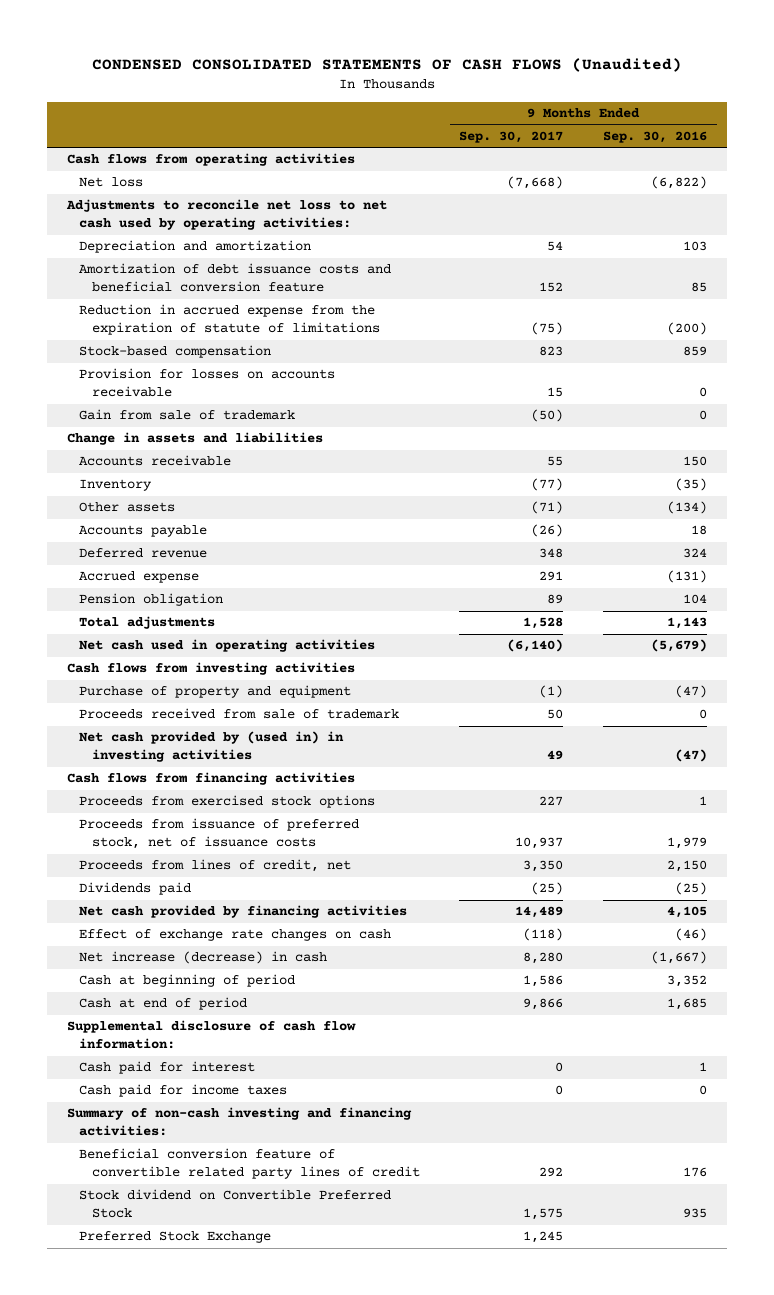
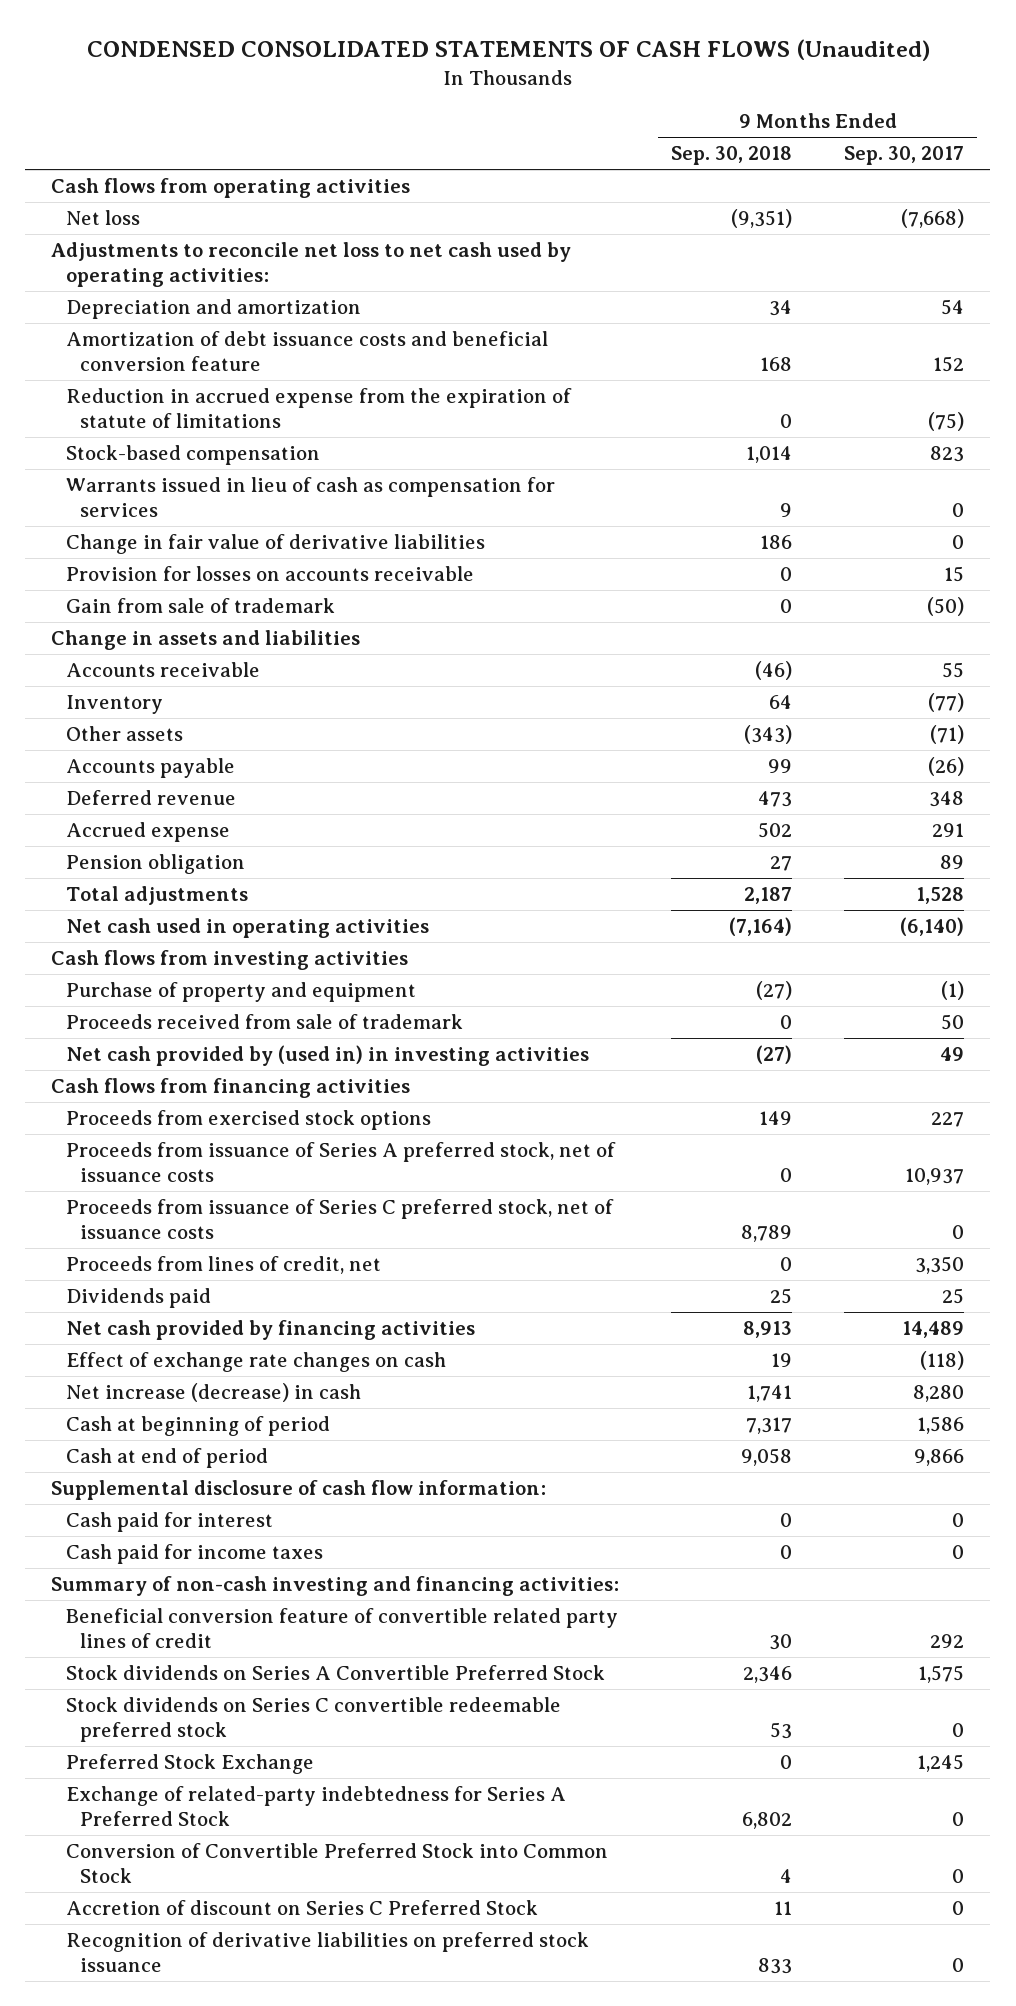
[602,130,707,143] Sep. 30, 2016 -> none
none -> [671,146,793,166] Sep. 30, 2018
none -> [65,477,555,517] Warrants issued in lieu of cash as compensation for services
none -> [65,534,485,555] Change in fair value of derivative liabilities
[79,818,360,850] Proceeds from issuance of preferred stock, net of issuance costs -> [65,1142,616,1182] Proceeds from issuance of Series A preferred stock, net of issuance costs
none -> [65,1199,614,1239] Proceeds from issuance of Series C preferred stock, net of issuance costs
[531,882,564,896] (25) -> [942,1288,965,1305] 25
[79,1189,392,1219] Stock dividend on Convertible Preferred Stock -> [65,1665,605,1681] Stock dividends on Series A Convertible Preferred Stock
none -> [65,1697,561,1742] Stock dividends on Series C convertible redeemable preferred stock
none -> [65,1786,566,1826] Exchange of related-party indebtedness for Series A Preferred Stock
none -> [65,1843,608,1883] Conversion of Convertible Preferred Stock into Common Stock
none -> [65,1900,538,1916] Accretion of discount on Series C Preferred Stock
none -> [65,1932,589,1972] Recognition of derivative liabilities on preferred stock issuance

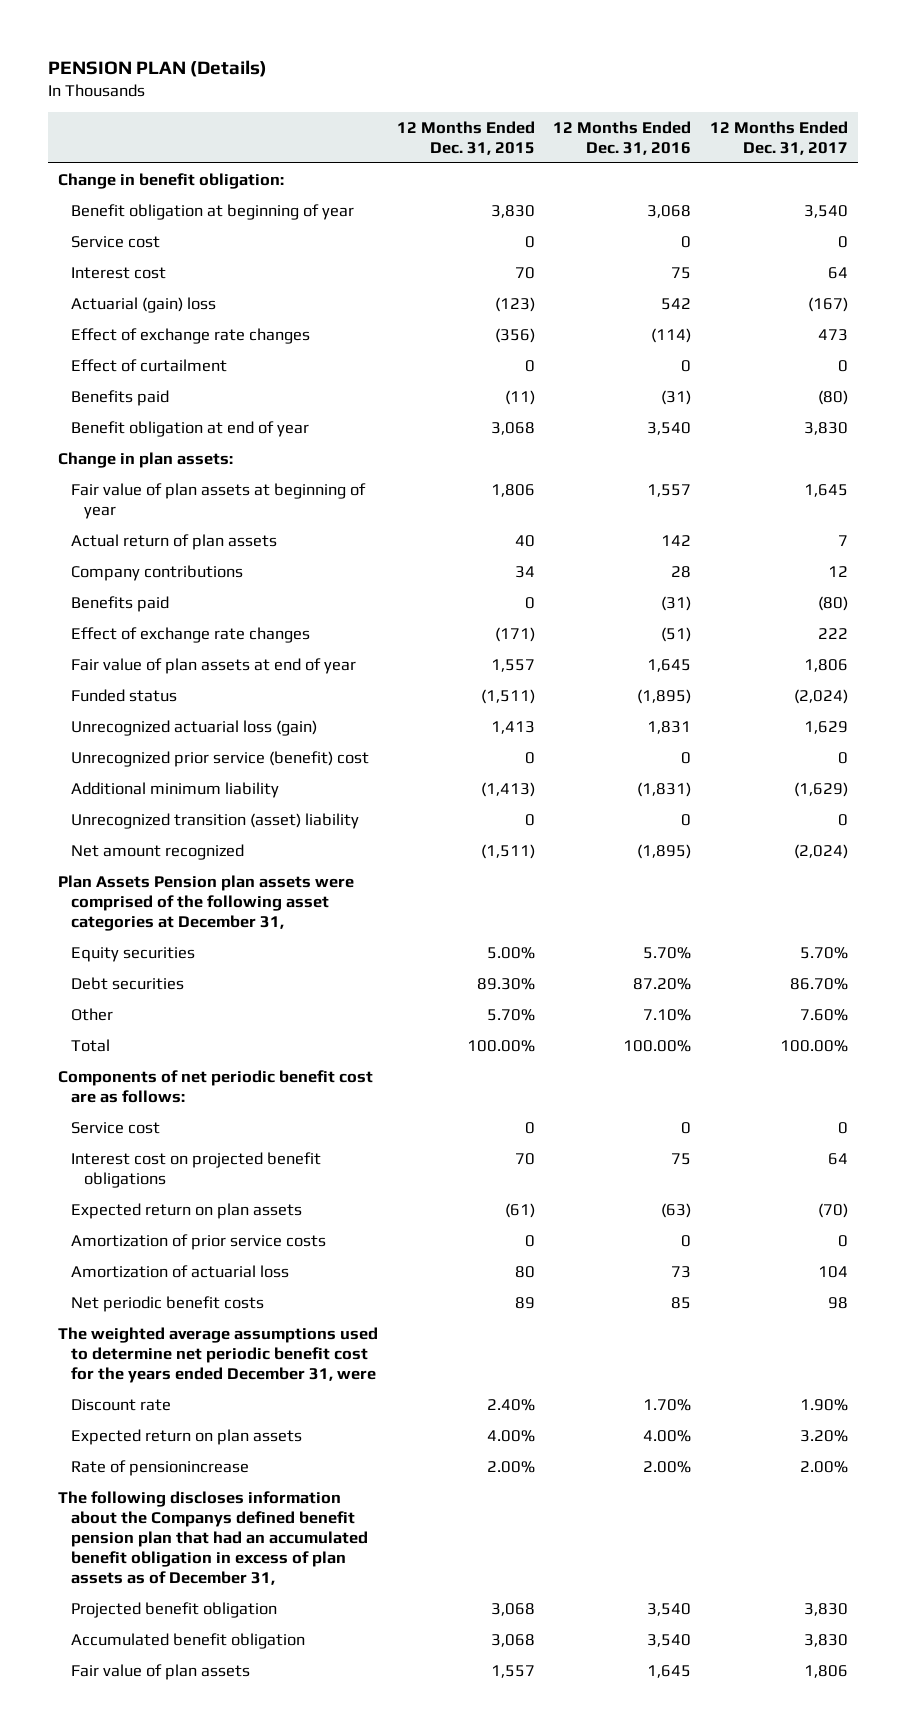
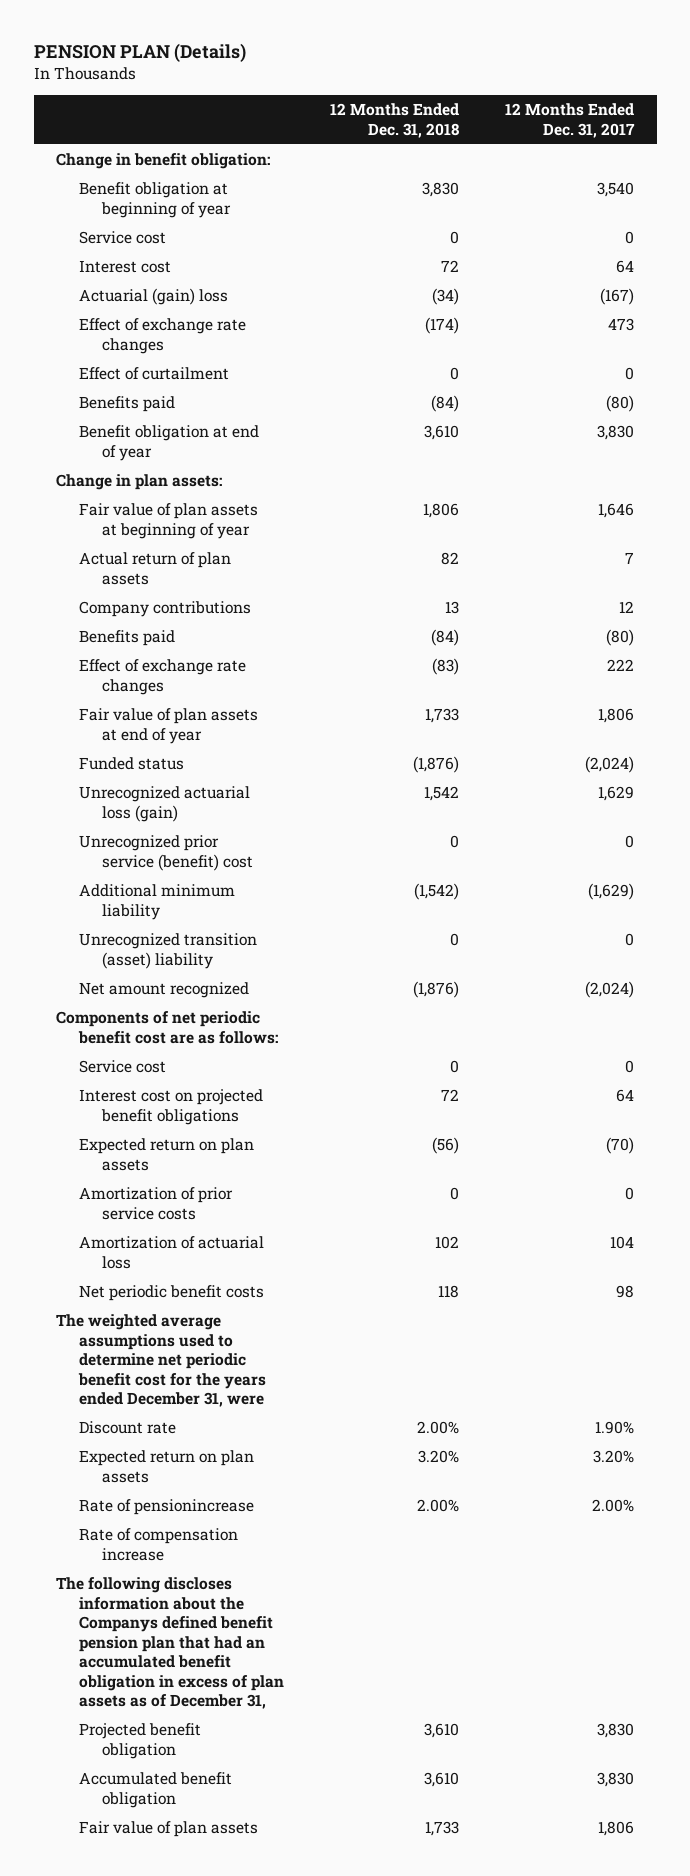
[396,120,535,155] 12 Months Ended Dec. 31, 2015 -> none
[553,120,692,155] 12 Months Ended Dec. 31, 2016 -> none
none -> [329,103,459,138] 12 Months Ended Dec. 31, 2018
[804,483,849,497] 1,645 -> [597,503,634,519] 1,646
[57,874,354,931] Plan Assets Pension plan assets were comprised of the following asset categories at December 31, -> none
[71,946,196,962] Equity securities -> none
[71,976,185,990] Debt securities -> none
[71,1007,114,1021] Other -> none
[71,1038,111,1052] Total -> none
none -> [79,1528,239,1561] Rate of compensation increase

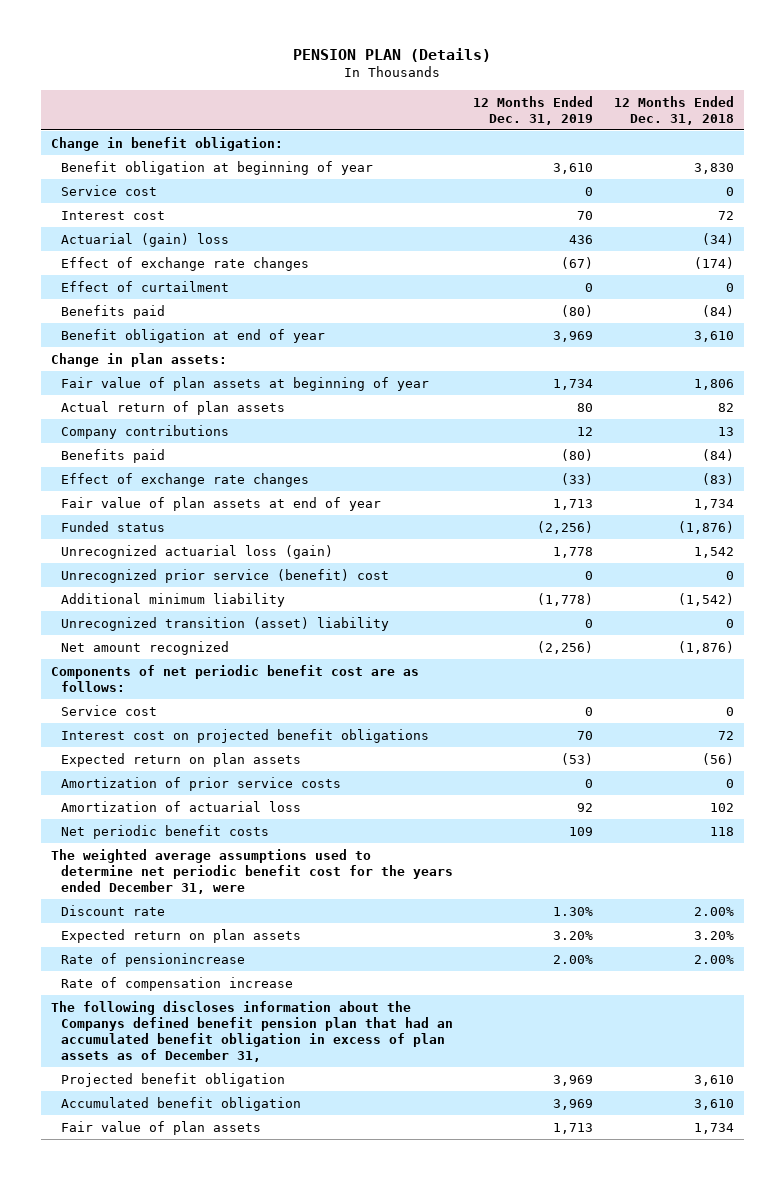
[504,103,635,138] 12 Months Ended Dec. 31, 2017 -> none
none -> [473,95,594,125] 12 Months Ended Dec. 31, 2019
[424,708,459,724] 1,733 -> [693,498,734,510] 1,734
[424,1821,459,1837] 1,733 -> [693,1122,734,1134] 1,734

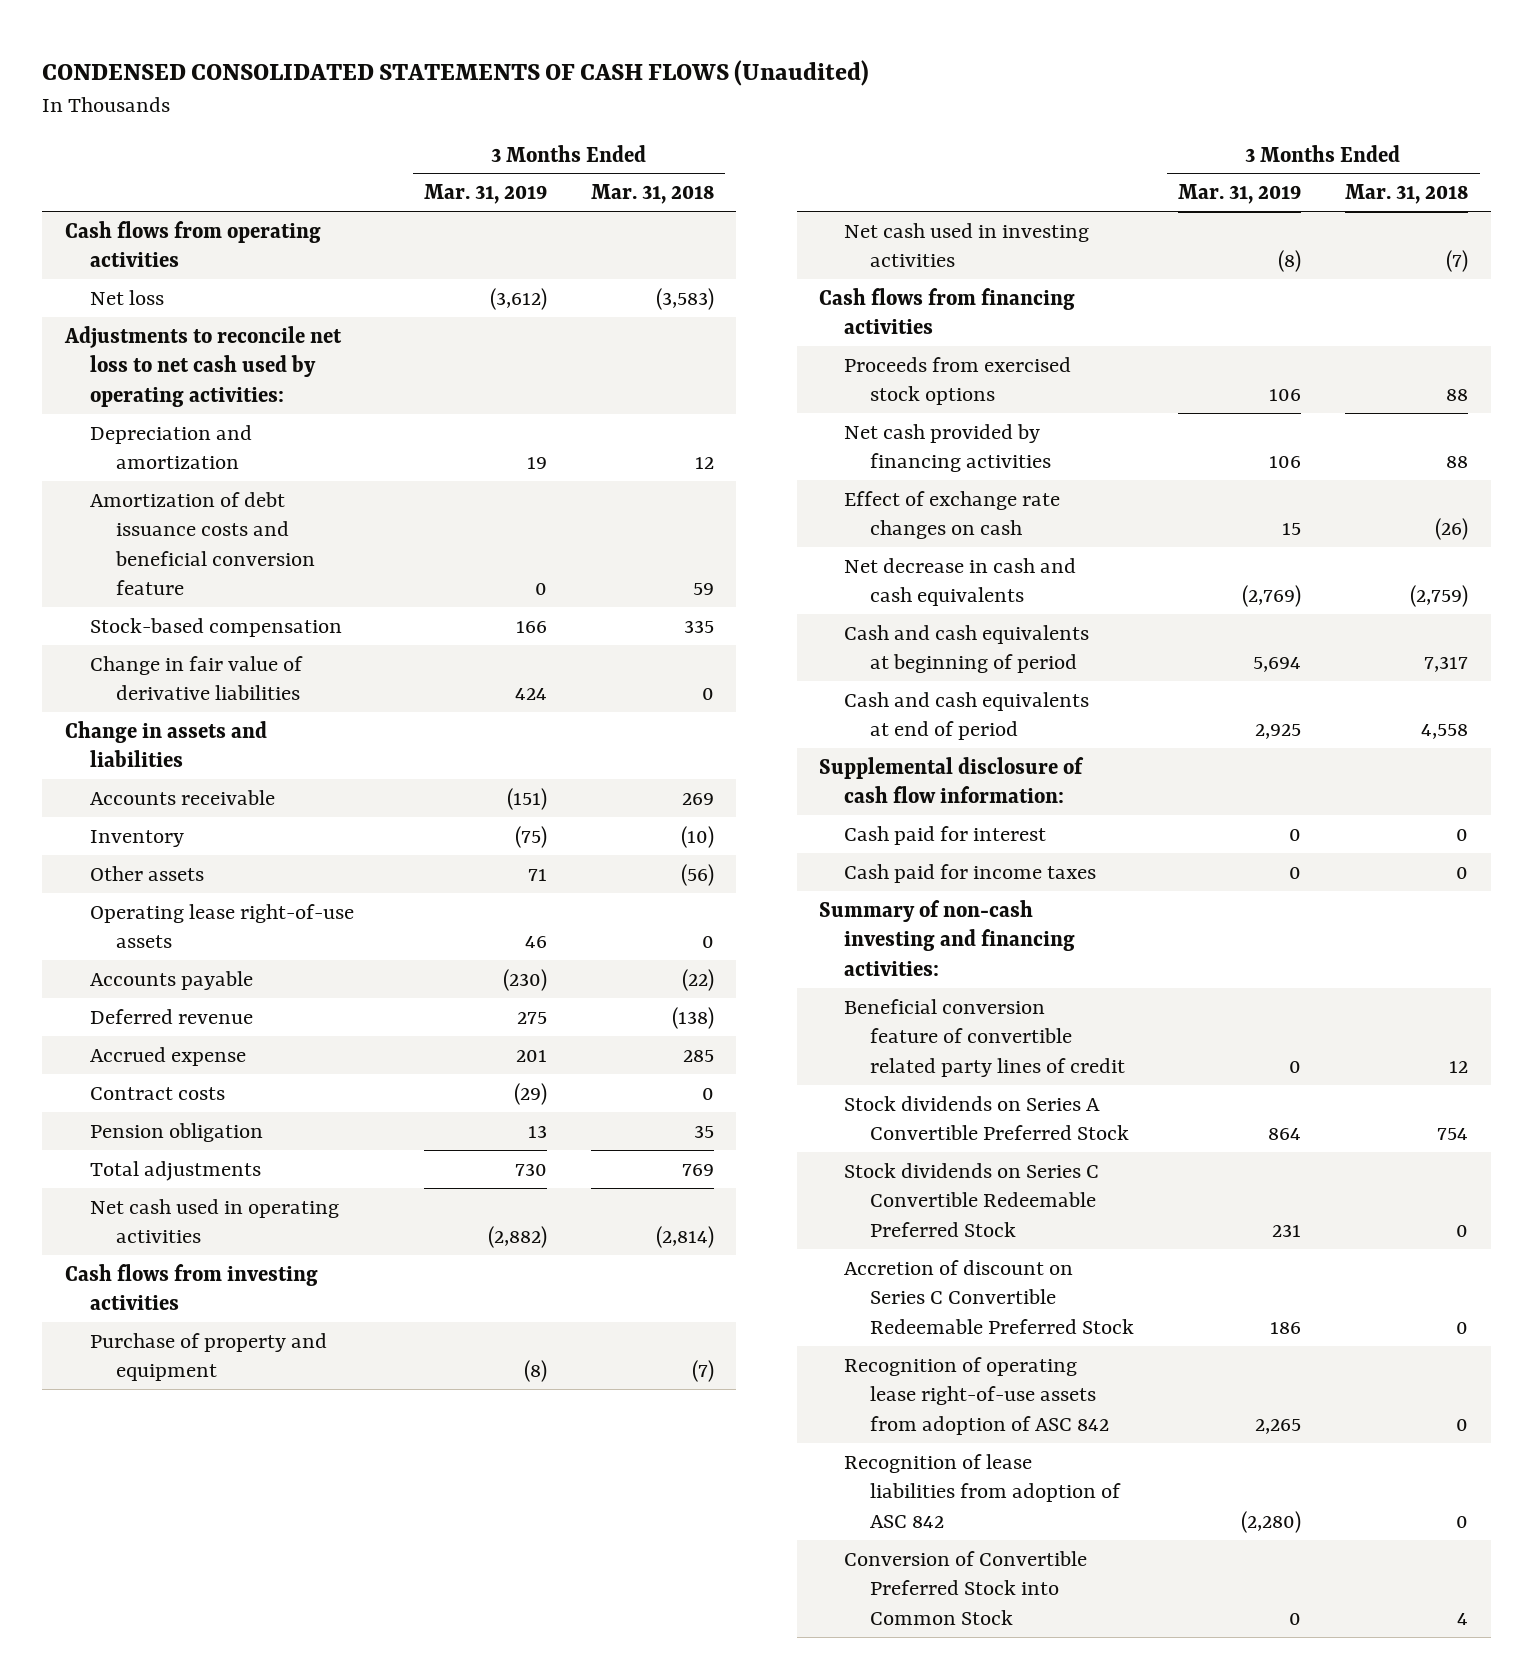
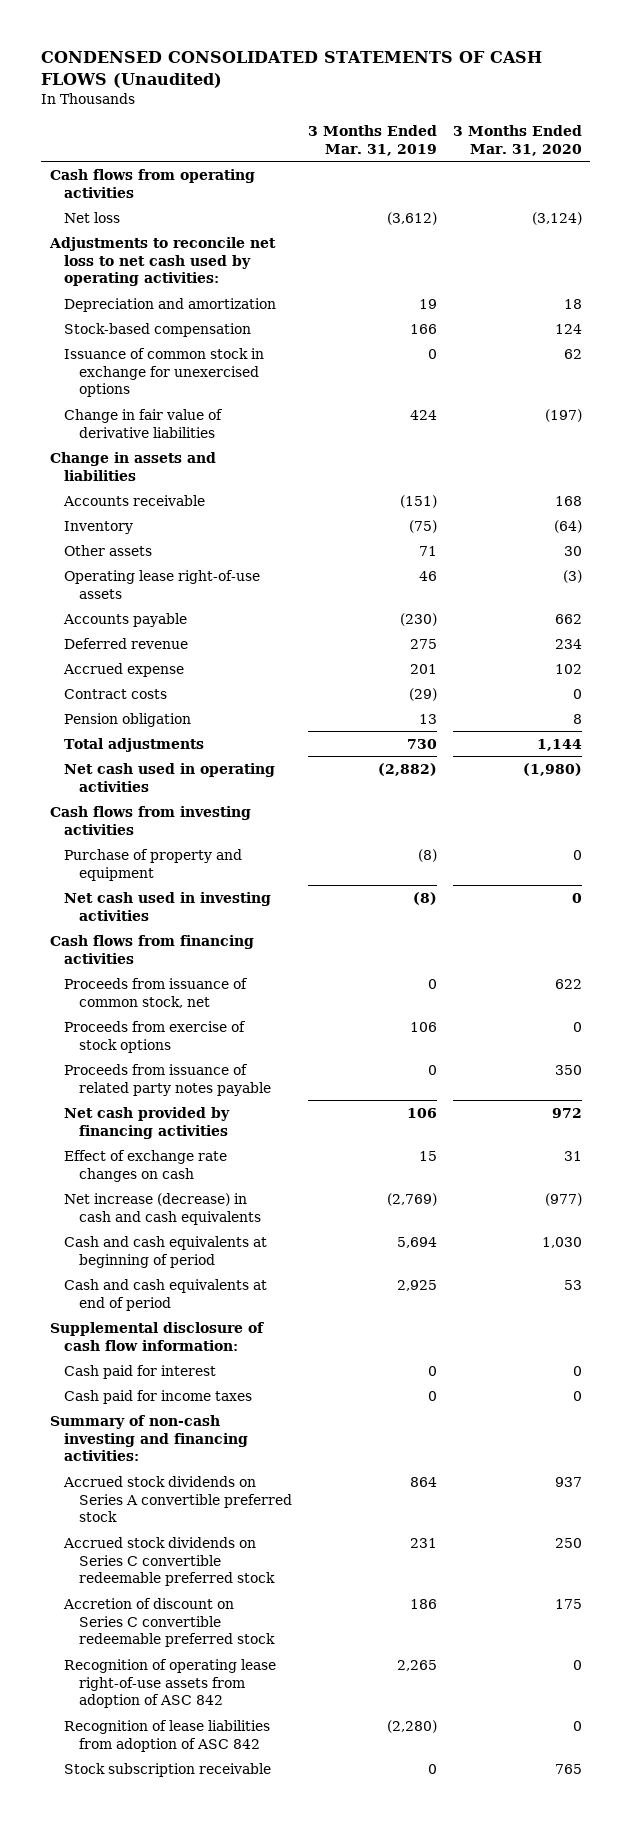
[591,184,715,205] Mar. 31, 2018 -> none
none -> [453,125,583,156] 3 Months Ended Mar. 31, 2020
[90,491,315,596] Amortization of debt issuance costs and beneficial conversion feature -> none
none -> [64,347,265,398] Issuance of common stock in exchange for unexercised options
none -> [64,977,249,1008] Proceeds from issuance of common stock, net
[844,356,1072,406] Proceeds from exercised stock options -> [64,1020,247,1053] Proceeds from exercise of stock options
none -> [64,1063,272,1096] Proceeds from issuance of related party notes payable
[844,557,1077,607] Net decrease in cash and cash equivalents -> [64,1192,262,1225] Net increase (decrease) in cash and cash equivalents
[844,998,1125,1077] Beneficial conversion feature of convertible related party lines of credit -> none
[844,1095,1129,1141] Stock dividends on Series A Convertible Preferred Stock -> [63,1475,293,1523] Accrued stock dividends on Series A convertible preferred stock
[844,1162,1100,1237] Stock dividends on Series C Convertible Redeemable Preferred Stock -> [63,1536,276,1587] Accrued stock dividends on Series C convertible redeemable preferred stock
[844,1259,1134,1334] Accretion of discount on Series C Convertible Redeemable Preferred Stock -> [63,1597,276,1648] Accretion of discount on Series C convertible redeemable preferred stock
[844,1550,1088,1625] Conversion of Convertible Preferred Stock into Common Stock -> none
none -> [64,1762,272,1777] Stock subscription receivable

